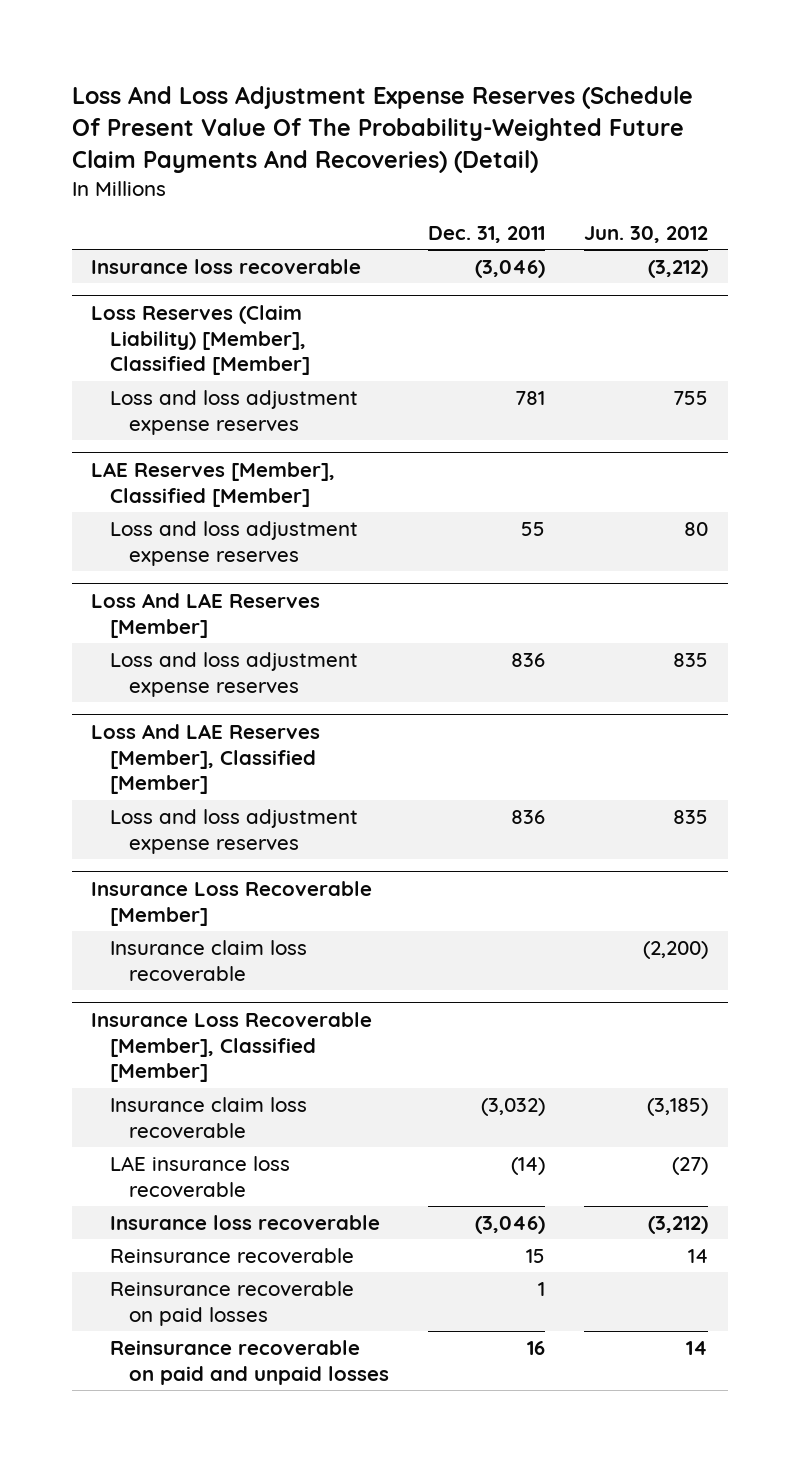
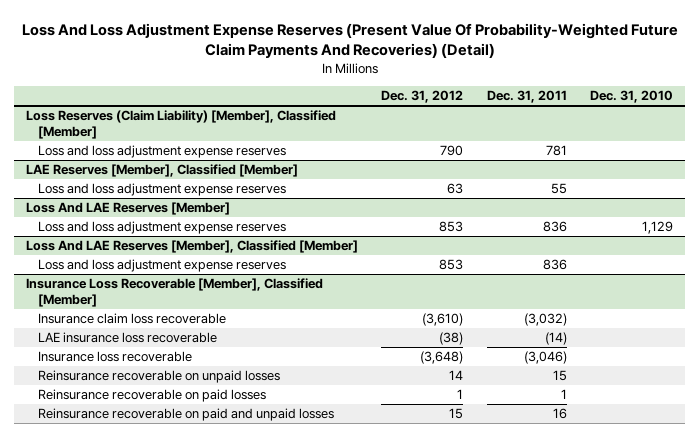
[71,85,693,173] Loss And Loss Adjustment Expense Reserves (Schedule Of Present Value Of The Probability-Weighted Future Claim Payments And Recoveries) (Detail) -> [21,22,678,59] Loss And Loss Adjustment Expense Reserves (Present Value Of Probability-Weighted Future Claim Payments And Recoveries) (Detail)
[584,225,709,243] Jun. 30, 2012 -> none
none -> [381,90,464,104] Dec. 31, 2012
none -> [590,90,674,104] Dec. 31, 2010
[91,258,362,274] Insurance loss recoverable -> none
[91,880,373,926] Insurance Loss Recoverable [Member] -> none
[110,939,308,981] Insurance claim loss recoverable -> none
[110,1247,355,1263] Reinsurance recoverable -> [37,370,280,384] Reinsurance recoverable on unpaid losses

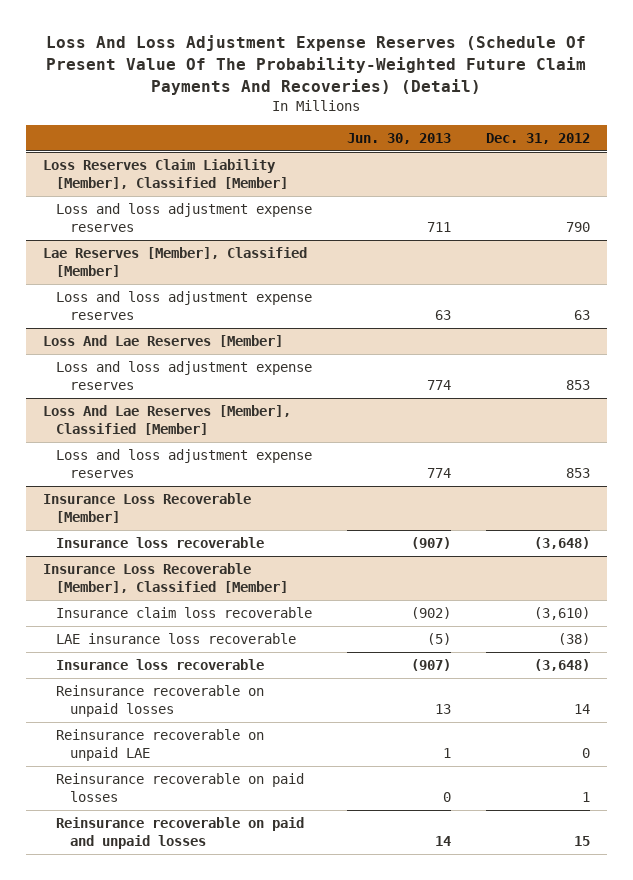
[21,22,678,59] Loss And Loss Adjustment Expense Reserves (Present Value Of Probability-Weighted Future Claim Payments And Recoveries) (Detail) -> [46,34,587,95] Loss And Loss Adjustment Expense Reserves (Schedule Of Present Value Of The Probability-Weighted Future Claim Payments And Recoveries) (Detail)
[486,90,567,104] Dec. 31, 2011 -> none
[590,90,674,104] Dec. 31, 2010 -> none
none -> [346,133,451,145] Jun. 30, 2013
[25,110,336,139] Loss Reserves (Claim Liability) [Member], Classified [Member] -> [43,159,289,190] Loss Reserves Claim Liability [Member], Classified [Member]
[25,164,298,178] LAE Reserves [Member], Classified [Member] -> [43,247,308,278] Lae Reserves [Member], Classified [Member]
[25,202,230,216] Loss And LAE Reserves [Member] -> [43,335,284,348] Loss And Lae Reserves [Member]
[25,240,358,254] Loss And LAE Reserves [Member], Classified [Member] -> [43,405,292,436] Loss And Lae Reserves [Member], Classified [Member]
none -> [43,493,252,524] Insurance Loss Recoverable [Member]
none -> [56,537,265,549] Insurance loss recoverable
none -> [56,729,265,762] Reinsurance recoverable on unpaid LAE

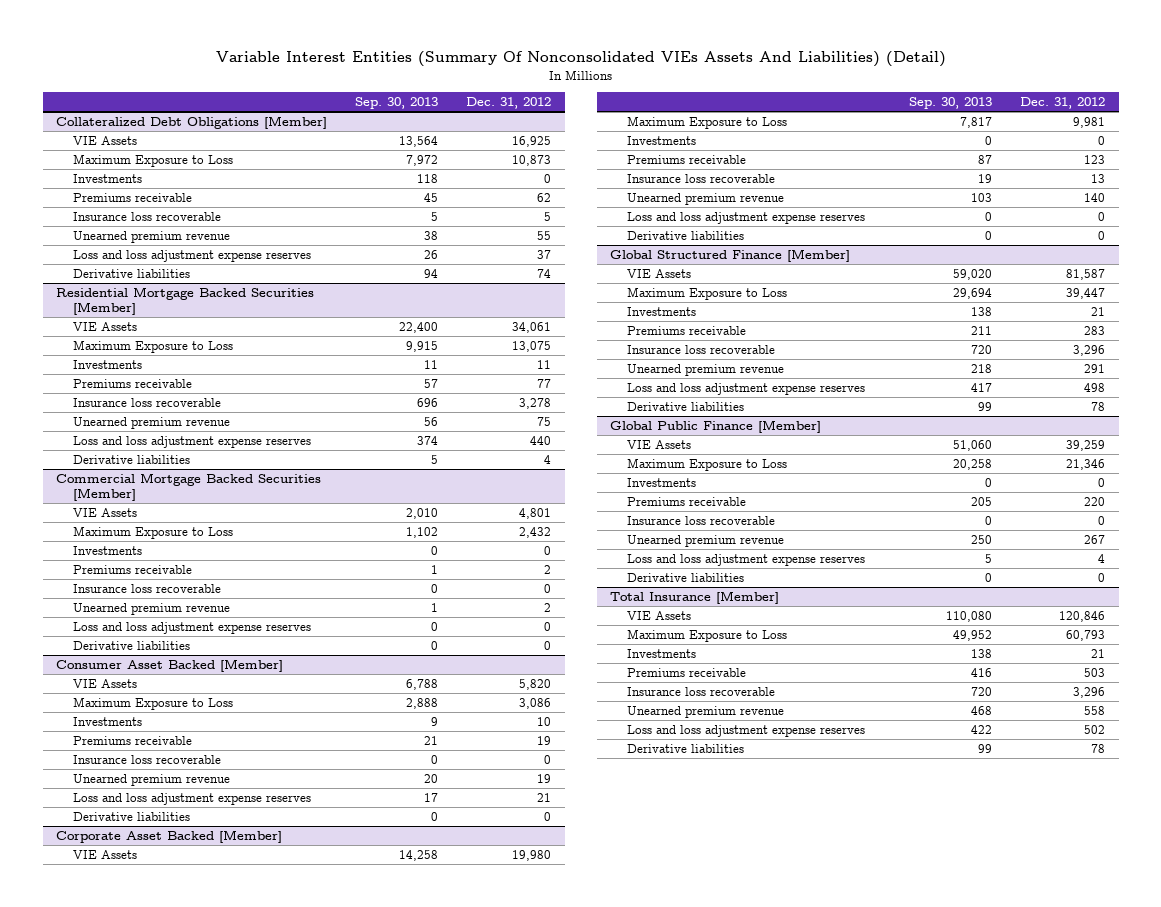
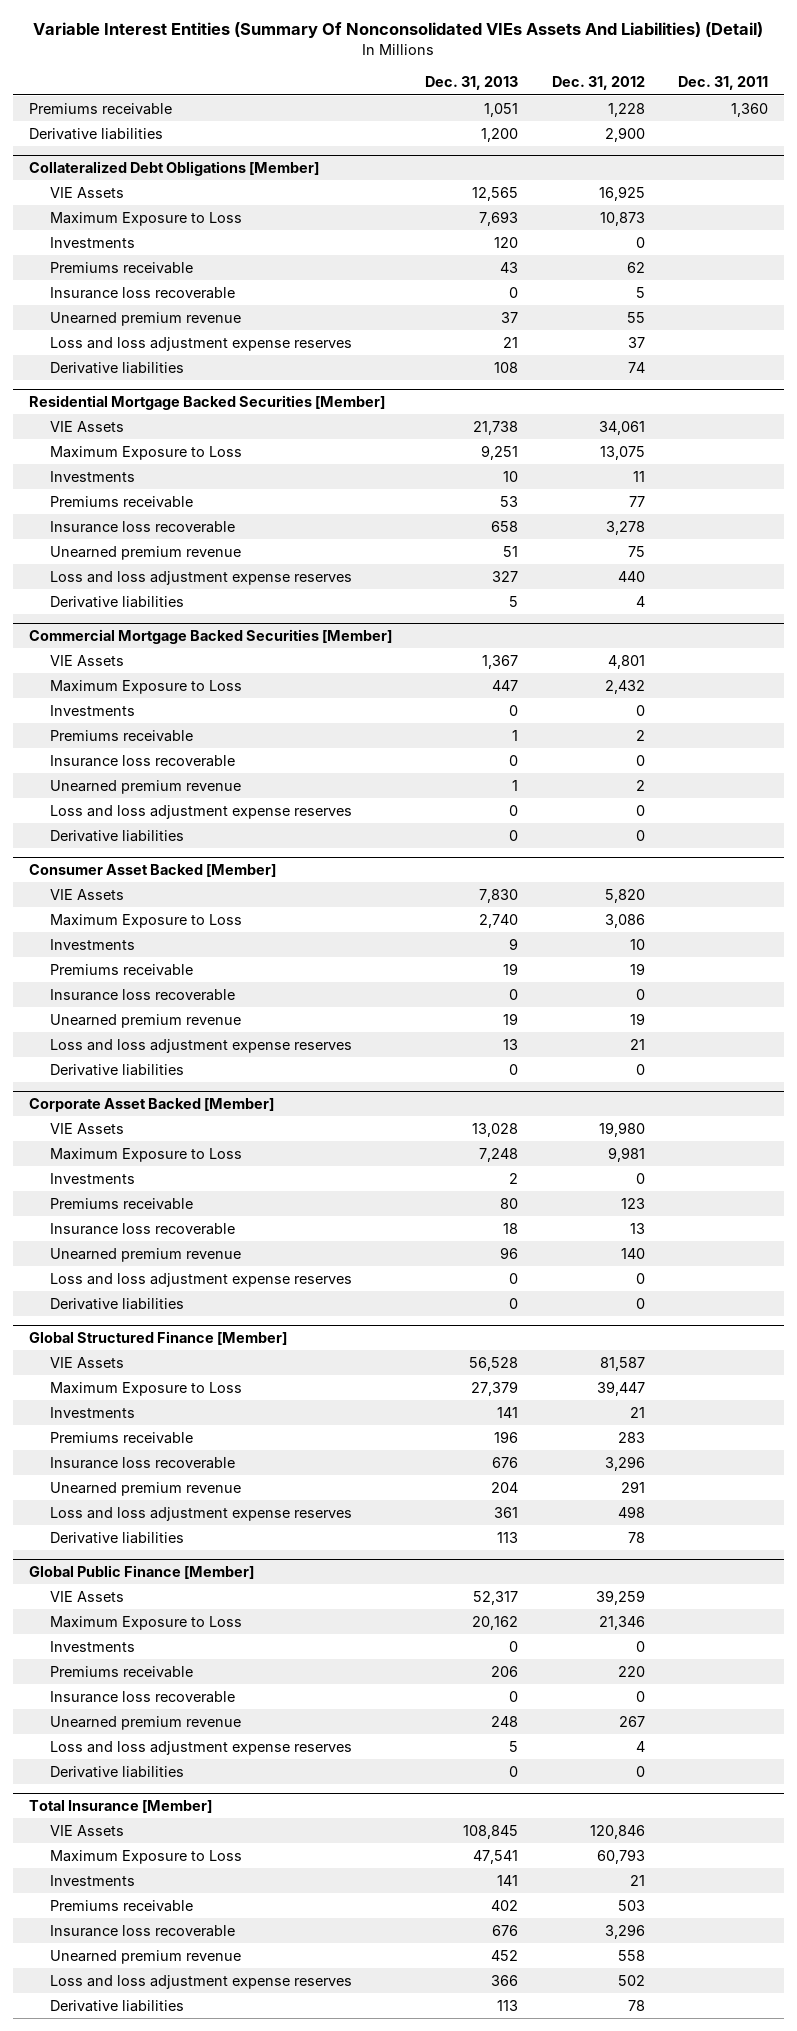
[355,97,439,110] Sep. 30, 2013 -> none
none -> [425,76,519,91] Dec. 31, 2013
none -> [677,76,768,91] Dec. 31, 2011
none -> [29,102,173,115] Premiums receivable
none -> [29,127,164,140] Derivative liabilities

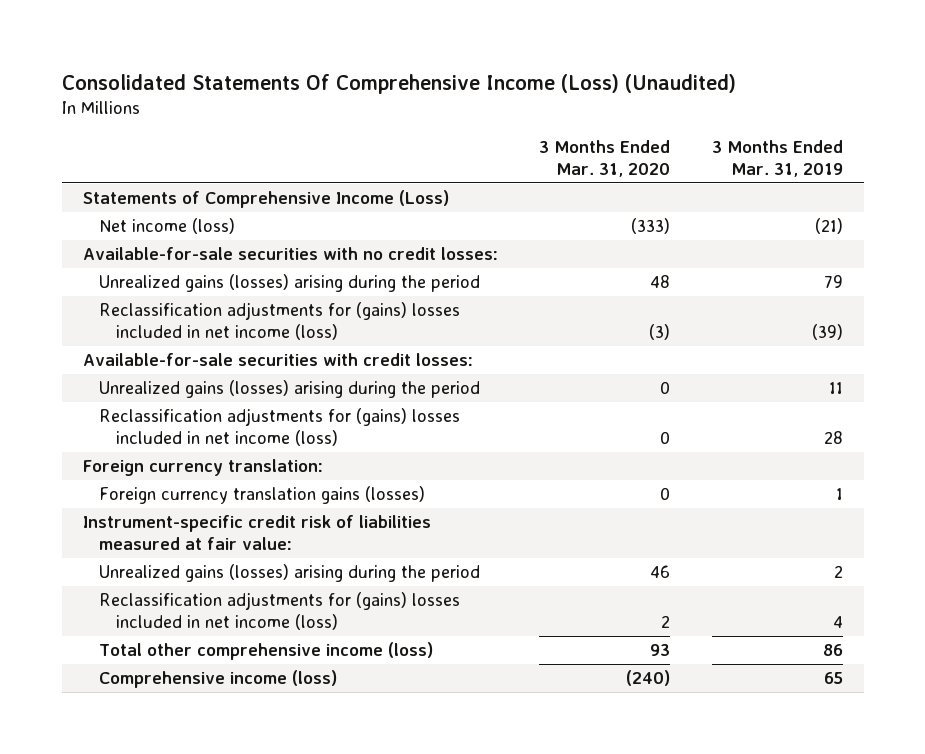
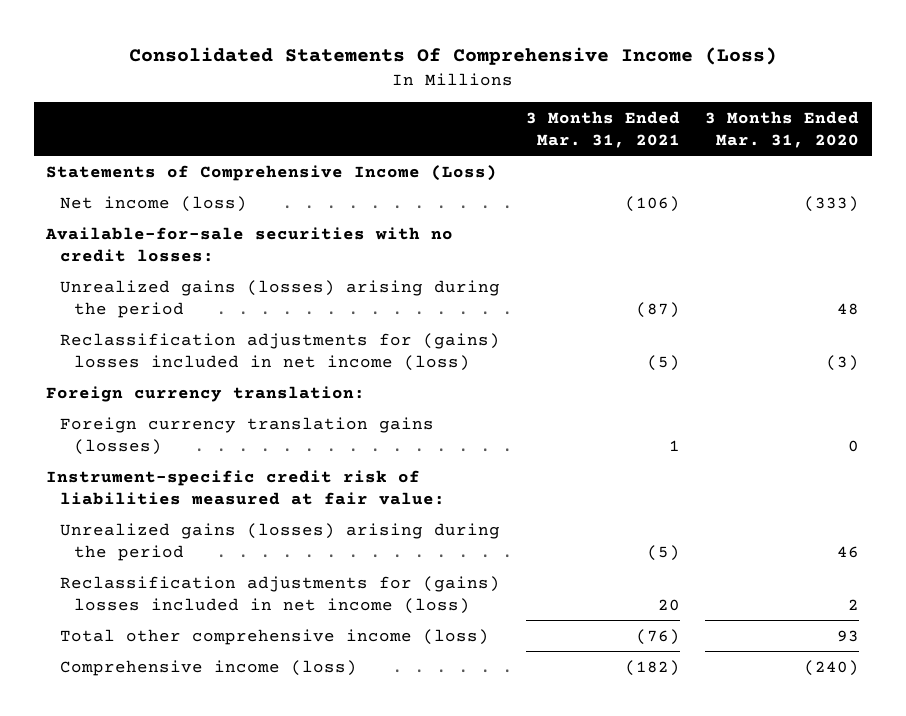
[61,73,736,94] Consolidated Statements Of Comprehensive Income (Loss) (Unaudited) -> [128,46,777,65] Consolidated Statements Of Comprehensive Income (Loss)
[711,140,843,177] 3 Months Ended Mar. 31, 2019 -> none
none -> [525,110,680,148] 3 Months Ended Mar. 31, 2021
[82,353,473,367] Available-for-sale securities with credit losses: -> none
[99,380,481,399] Unrealized gains (losses) arising during the period -> none
[99,408,461,447] Reclassification adjustments for (gains) losses included in net income (loss) -> none

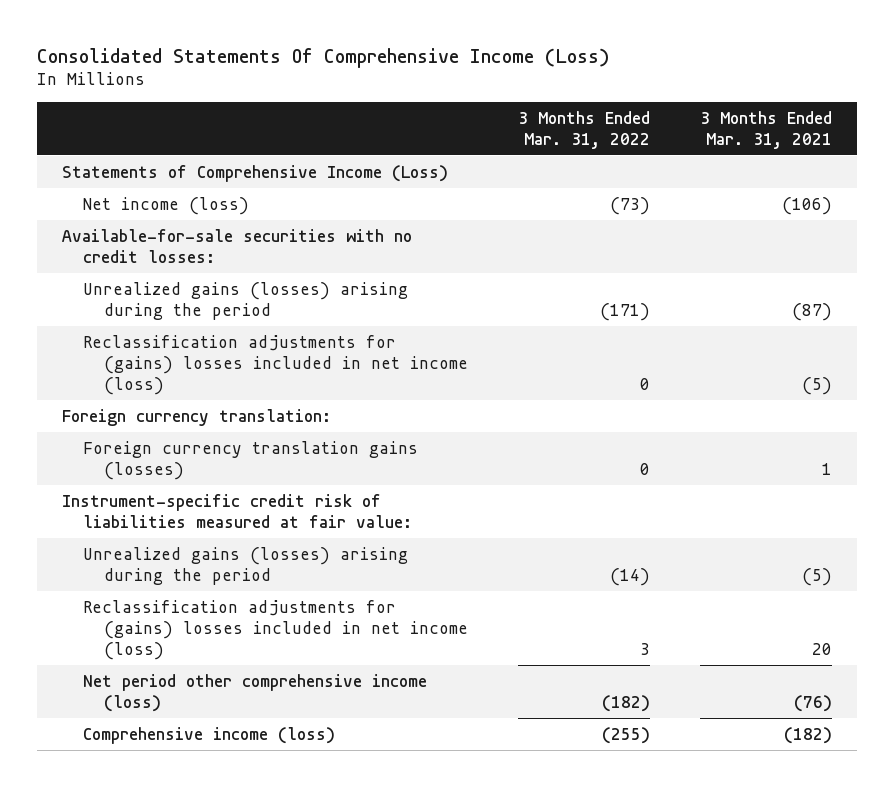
[705,110,860,148] 3 Months Ended Mar. 31, 2020 -> none
none -> [517,110,650,149] 3 Months Ended Mar. 31, 2022
[60,628,490,645] Total other comprehensive income (loss) -> [82,673,427,712] Net period other comprehensive income (loss)

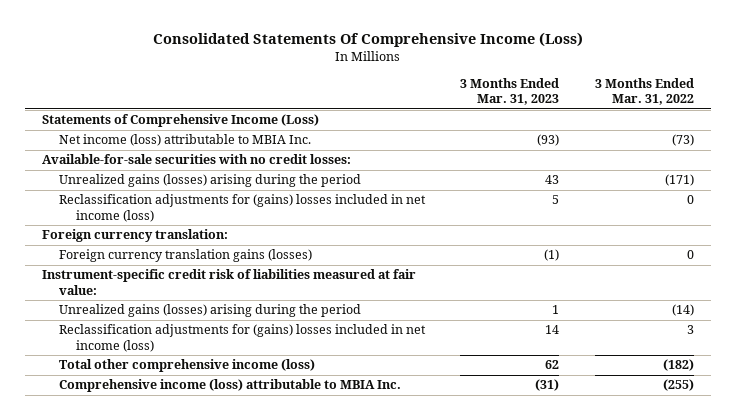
[699,110,832,149] 3 Months Ended Mar. 31, 2021 -> none
none -> [460,77,560,106] 3 Months Ended Mar. 31, 2023
[82,196,249,215] Net income (loss) -> [58,134,311,147] Net income (loss) attributable to MBIA Inc.
[82,673,427,712] Net period other comprehensive income (loss) -> [58,359,315,373] Total other comprehensive income (loss)
[82,726,335,744] Comprehensive income (loss) -> [58,379,401,393] Comprehensive income (loss) attributable to MBIA Inc.

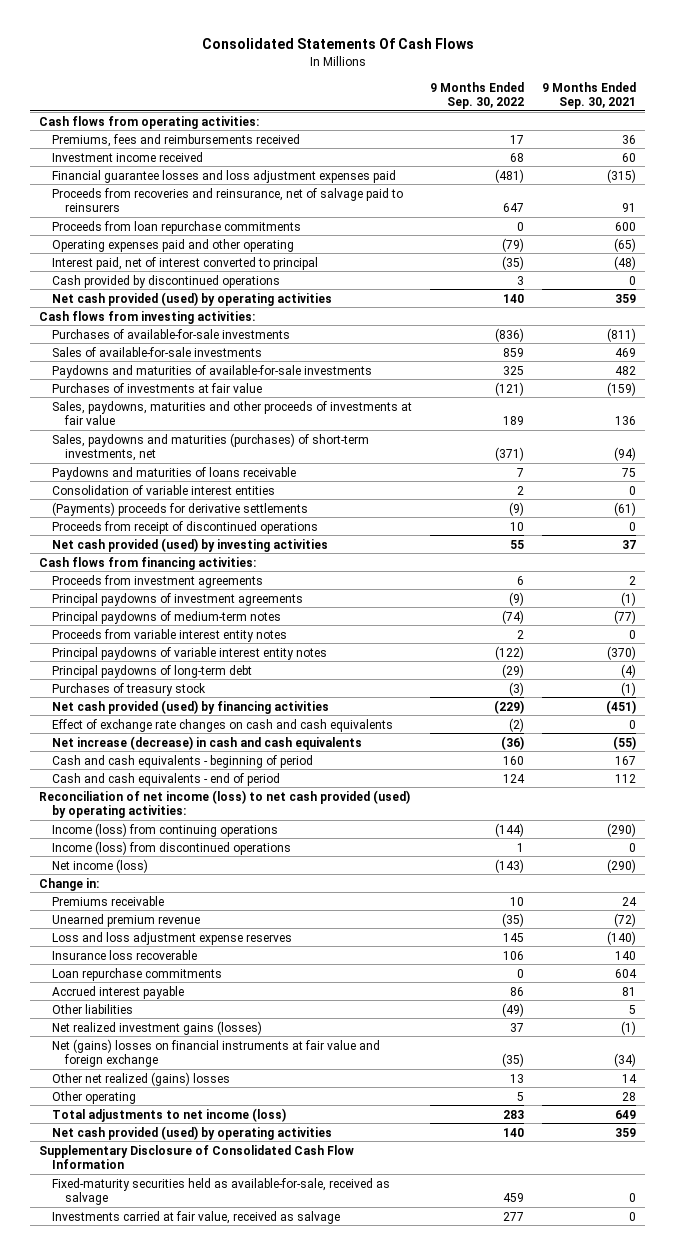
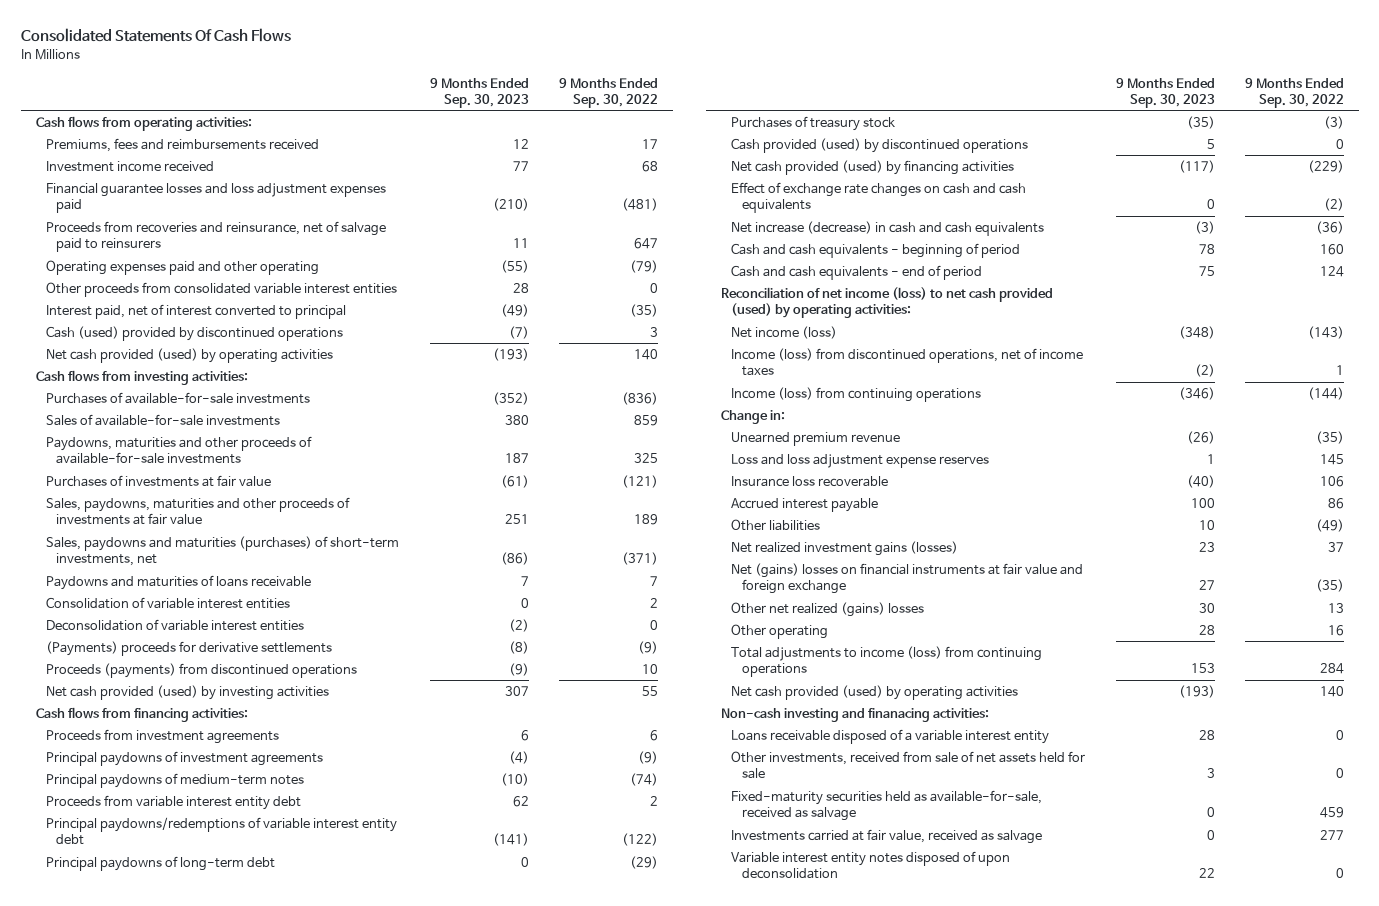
[541,81,636,109] 9 Months Ended Sep. 30, 2021 -> none
none -> [430,77,530,108] 9 Months Ended Sep. 30, 2023
[52,220,302,234] Proceeds from loan repurchase commitments -> none
none -> [46,281,398,297] Other proceeds from consolidated variable interest entities
[52,274,281,288] Cash provided by discontinued operations -> [46,325,344,341] Cash (used) provided by discontinued operations
[52,364,373,378] Paydowns and maturities of available-for-sale investments -> [46,435,313,465] Paydowns, maturities and other proceeds of available-for-sale investments
none -> [46,618,305,631] Deconsolidation of variable interest entities
[52,520,319,534] Proceeds from receipt of discontinued operations -> [46,662,358,678] Proceeds (payments) from discontinued operations
[52,628,288,642] Proceeds from variable interest entity notes -> [46,794,302,810] Proceeds from variable interest entity debt
[52,646,328,660] Principal paydowns of variable interest entity notes -> [46,816,398,846] Principal paydowns/redemptions of variable interest entity debt
none -> [731,137,1029,153] Cash provided (used) by discontinued operations
[52,840,292,855] Income (loss) from discontinued operations -> none
none -> [731,347,1084,377] Income (loss) from discontinued operations, net of income taxes
[52,822,279,837] Income (loss) from continuing operations -> [731,386,982,402] Income (loss) from continuing operations
[52,895,165,906] Premiums receivable -> none
[52,967,223,981] Loan repurchase commitments -> none
[517,1091,525,1101] 5 -> [1327,624,1344,636] 16
[52,1107,287,1122] Total adjustments to net income (loss) -> [731,645,1043,678] Total adjustments to income (loss) from continuing operations
[503,1109,525,1119] 283 -> [1319,663,1344,675] 284
[39,1144,355,1169] Supplementary Disclosure of Consolidated Cash Flow Information -> [721,707,990,722] Non-cash investing and finanacing activities:
none -> [731,728,1050,744] Loans receivable disposed of a variable interest entity
none -> [731,750,1086,780] Other investments, received from sale of net assets held for sale
none -> [731,850,1011,880] Variable interest entity notes disposed of upon deconsolidation

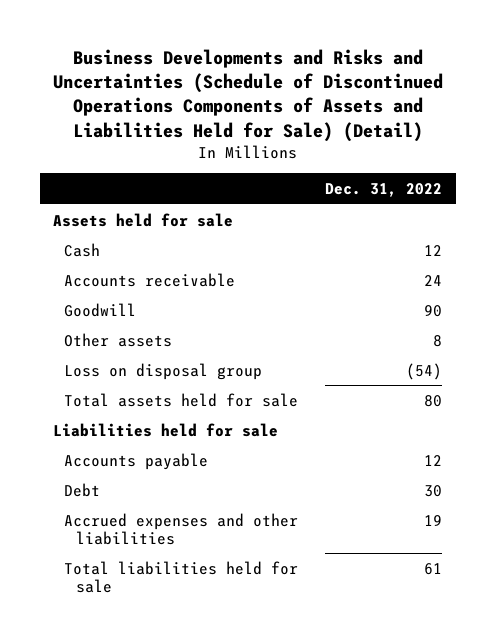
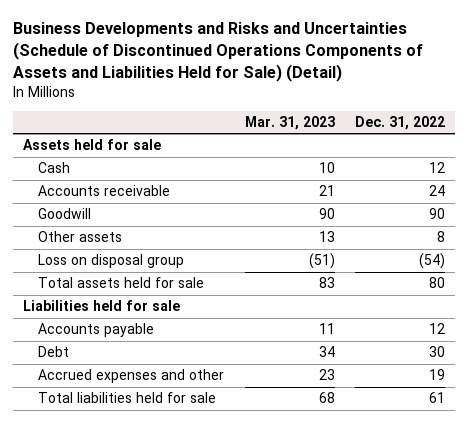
none -> [244,115,335,130] Mar. 31, 2023
[64,512,299,545] Accrued expenses and other liabilities -> [38,369,225,384] Accrued expenses and other

